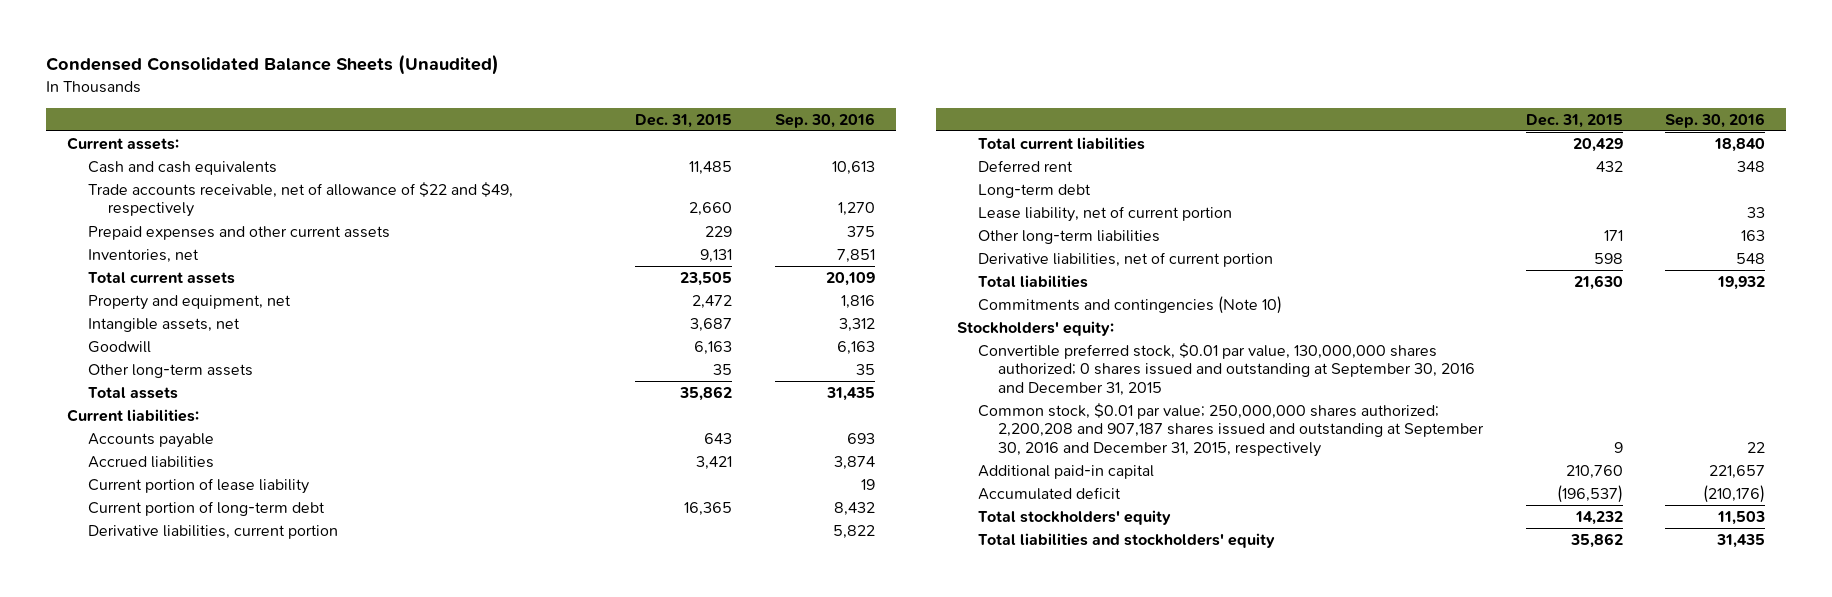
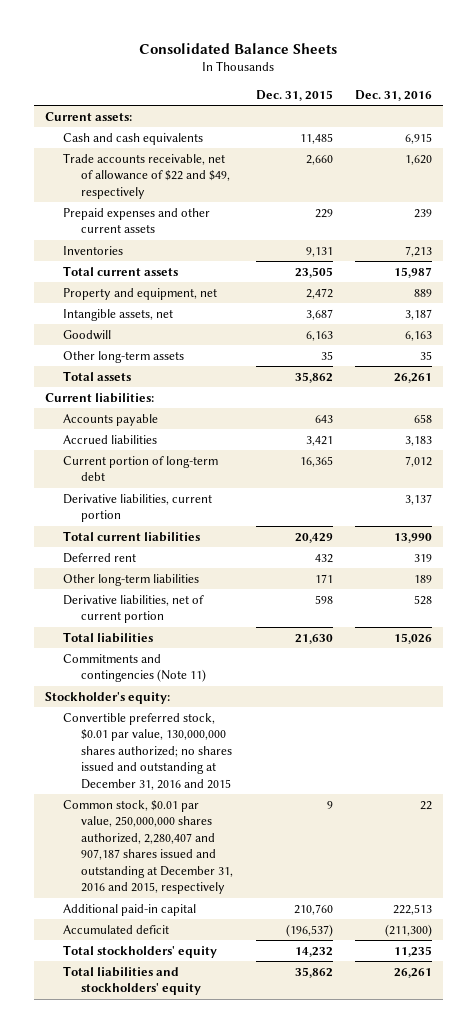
[45,54,499,76] Condensed Consolidated Balance Sheets (Unaudited) -> [139,42,338,54] Consolidated Balance Sheets
[775,112,876,128] Sep. 30, 2016 -> none
none -> [354,89,432,101] Dec. 31, 2016
[87,248,199,263] Inventories, net -> [63,245,124,255] Inventories
[87,477,309,494] Current portion of lease liability -> none
[977,183,1091,198] Long-term debt -> none
[977,205,1232,222] Lease liability, net of current portion -> none
[977,295,1282,314] Commitments and contingencies (Note 10) -> [63,653,207,683] Commitments and contingencies (Note 11)
[957,320,1115,336] Stockholders' equity: -> [44,691,170,704] Stockholder's equity:
[977,342,1475,396] Convertible preferred stock, $0.01 par value, 130,000,000 shares authorized; 0 shares issued and outstanding at September 30, 2016 and December 31, 2015 -> [63,712,233,790] Convertible preferred stock, $0.01 par value, 130,000,000 shares authorized; no shares issued and outstanding at December 31, 2016 and 2015
[977,402,1484,457] Common stock, $0.01 par value; 250,000,000 shares authorized; 2,200,208 and 907,187 shares issued and outstanding at September 30, 2016 and December 31, 2015, respectively -> [63,799,234,895] Common stock, $0.01 par value, 250,000,000 shares authorized, 2,280,407 and 907,187 shares issued and outstanding at December 31, 2016 and 2015, respectively

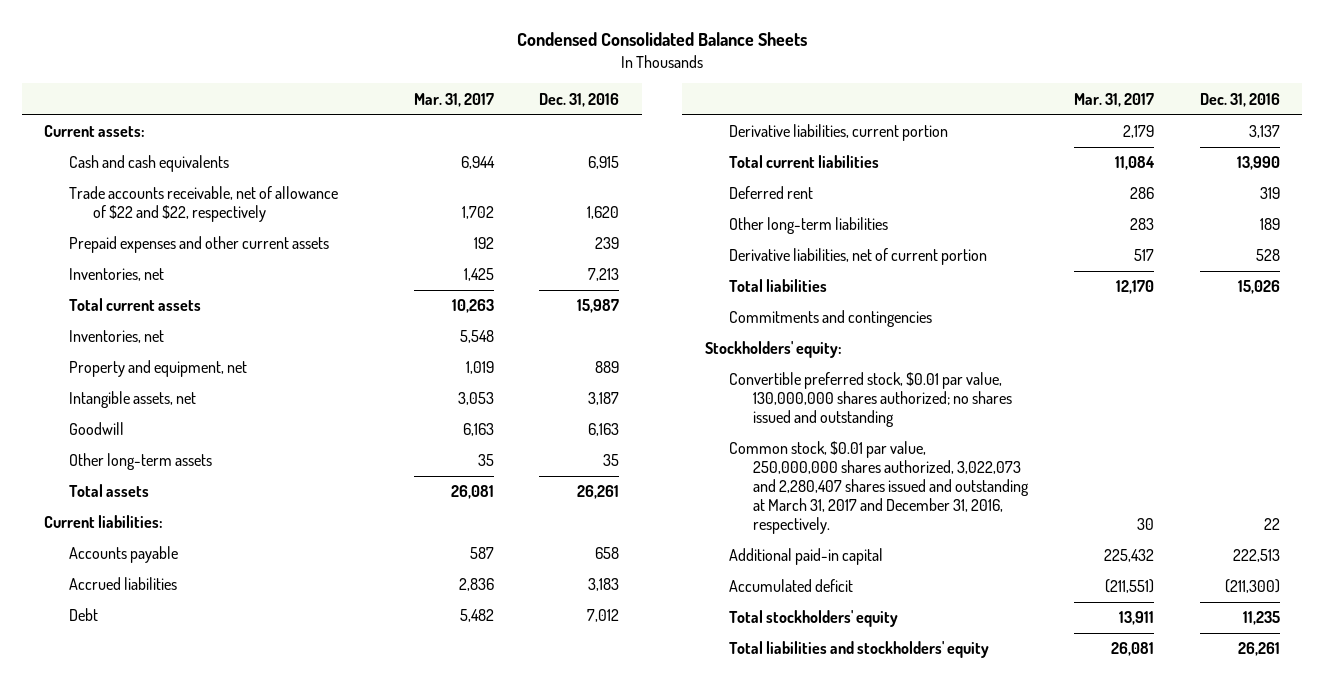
[139,42,338,54] Consolidated Balance Sheets -> [517,32,808,47] Condensed Consolidated Balance Sheets
[255,89,333,101] Dec. 31, 2015 -> none
none -> [413,92,494,107] Mar. 31, 2017
[63,152,231,199] Trade accounts receivable, net of allowance of $22 and $49, respectively -> [68,186,338,223] Trade accounts receivable, net of allowance of $22 and $22, respectively
[63,245,124,255] Inventories -> [68,268,164,282] Inventories, net
none -> [68,330,164,344] Inventories, net
[63,455,219,482] Current portion of long-term debt -> [68,608,98,622] Debt
[63,653,207,683] Commitments and contingencies (Note 11) -> [729,310,933,328] Commitments and contingencies
[44,691,170,704] Stockholder's equity: -> [704,341,842,359] Stockholders' equity:
[63,712,233,790] Convertible preferred stock, $0.01 par value, 130,000,000 shares authorized; no shares issued and outstanding at December 31, 2016 and 2015 -> [729,372,1013,428] Convertible preferred stock, $0.01 par value, 130,000,000 shares authorized; no shares issued and outstanding
[63,799,234,895] Common stock, $0.01 par value, 250,000,000 shares authorized, 2,280,407 and 907,187 shares issued and outstanding at December 31, 2016 and 2015, respectively -> [729,441,1030,535] Common stock, $0.01 par value, 250,000,000 shares authorized, 3,022,073 and 2,280,407 shares issued and outstanding at March 31, 2017 and December 31, 2016, respectively.

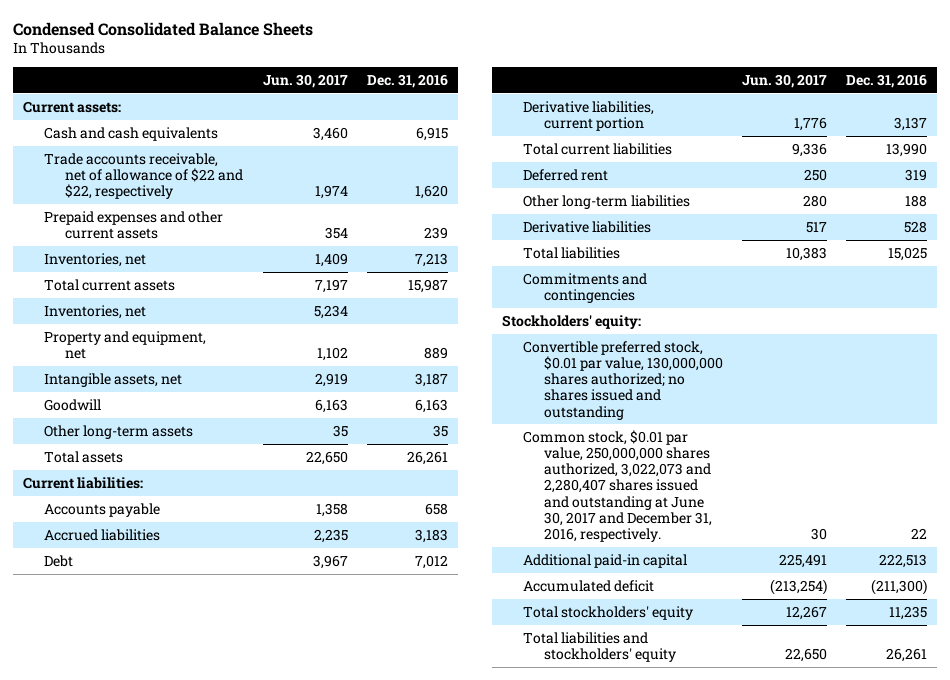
[413,92,494,107] Mar. 31, 2017 -> none
none -> [263,73,349,88] Jun. 30, 2017
[1259,218,1280,231] 189 -> [905,194,928,207] 188
[729,248,988,266] Derivative liabilities, net of current portion -> [522,220,651,233] Derivative liabilities
[1237,280,1280,295] 15,026 -> [888,246,928,261] 15,025
[729,441,1030,535] Common stock, $0.01 par value, 250,000,000 shares authorized, 3,022,073 and 2,280,407 shares issued and outstanding at March 31, 2017 and December 31, 2016, respectively. -> [522,429,712,542] Common stock, $0.01 par value, 250,000,000 shares authorized, 3,022,073 and 2,280,407 shares issued and outstanding at June 30, 2017 and December 31, 2016, respectively.

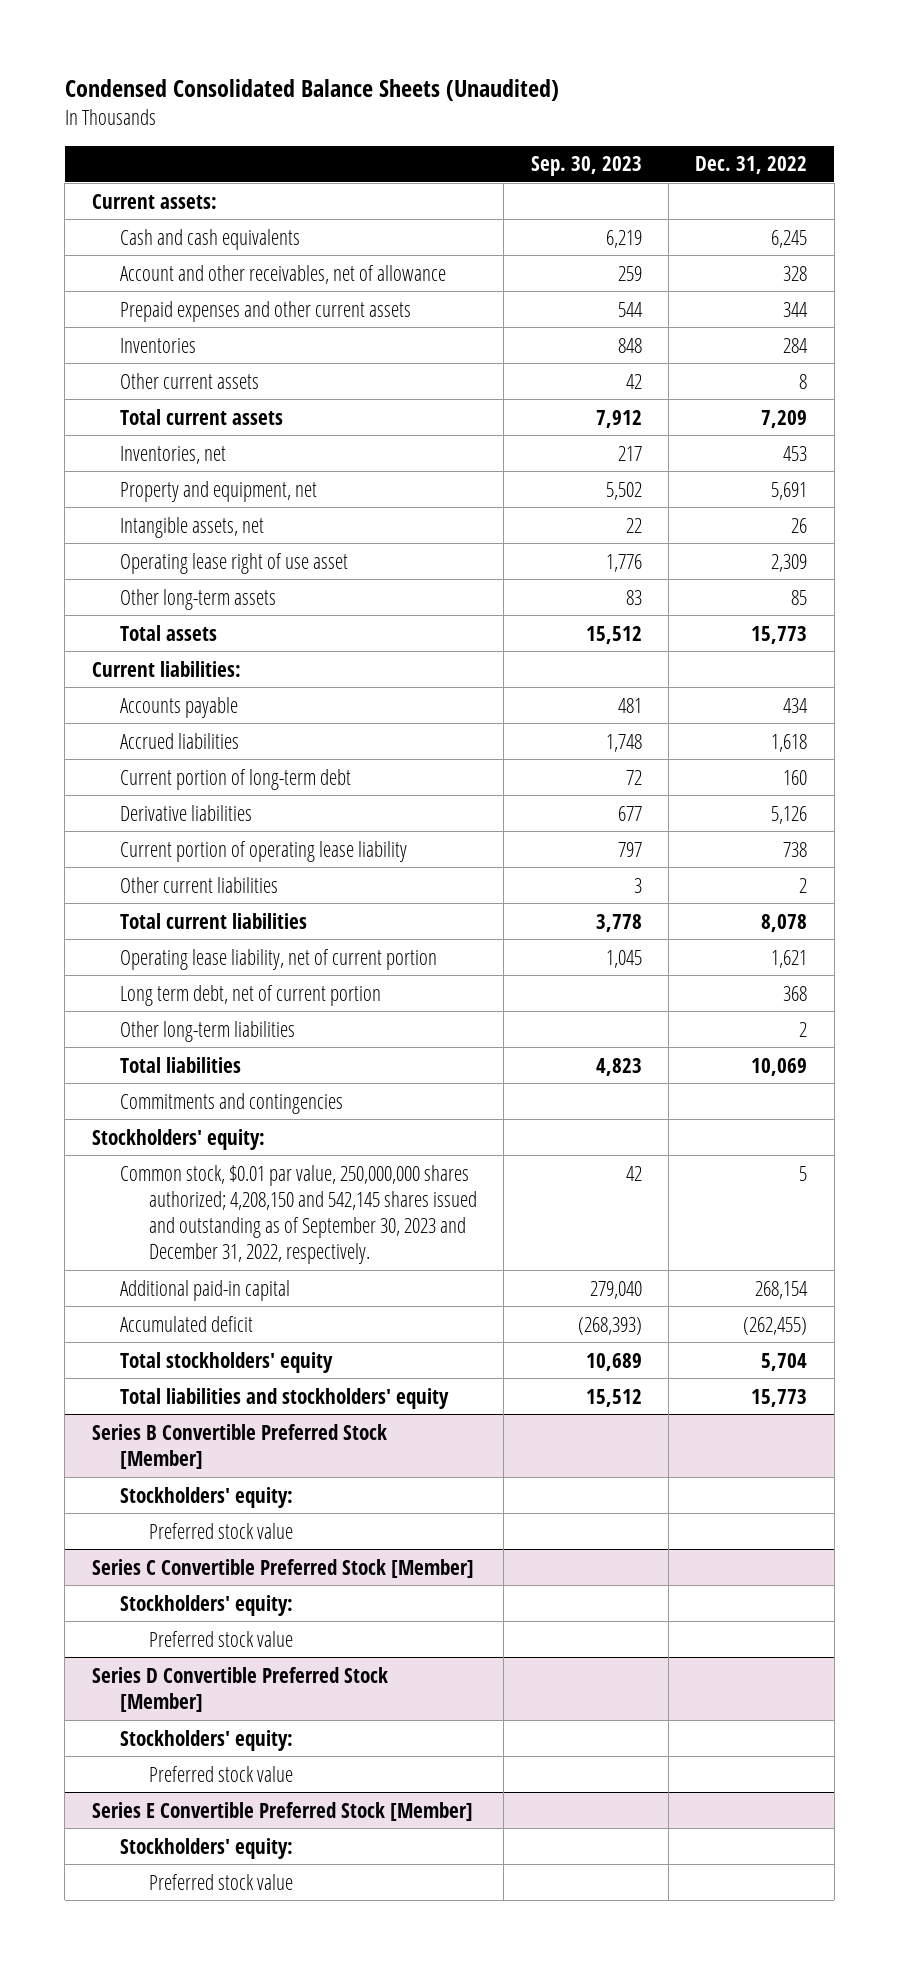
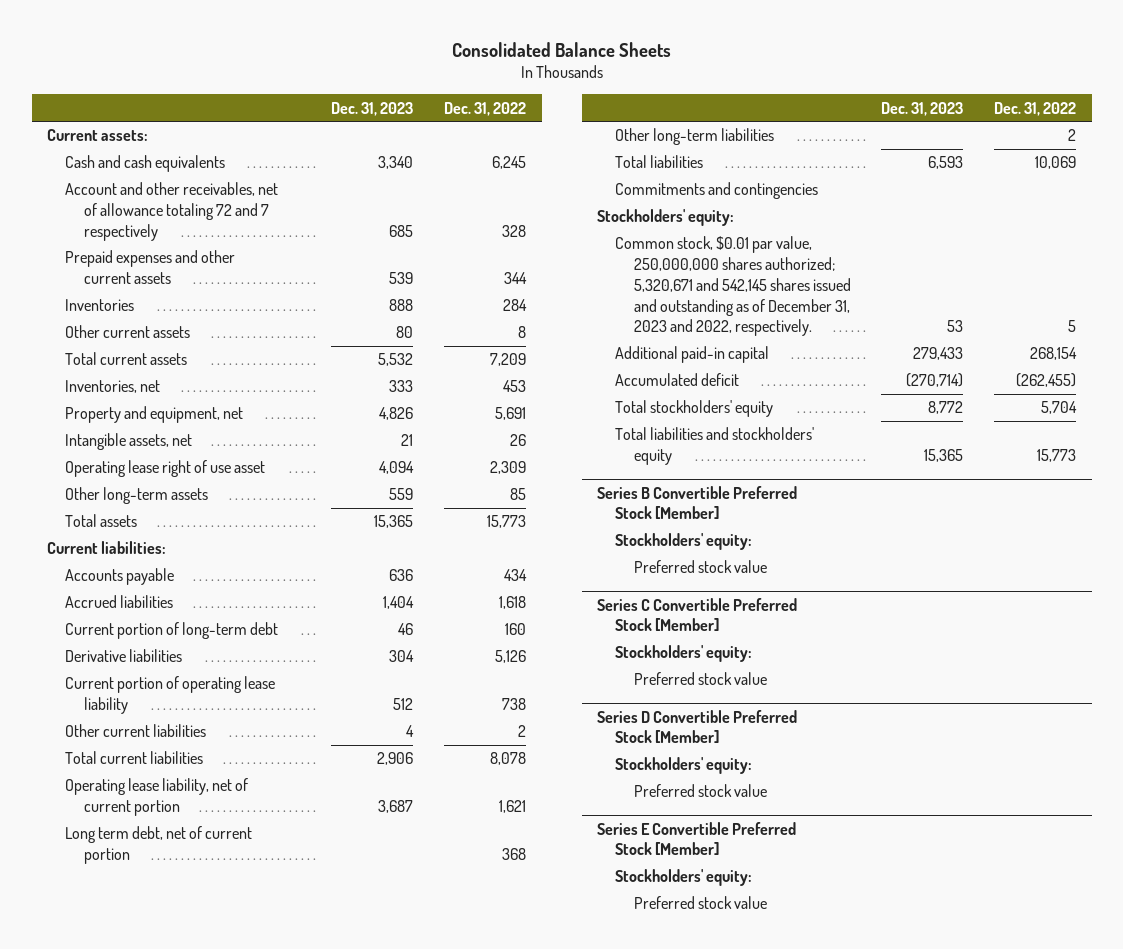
[64,78,559,101] Condensed Consolidated Balance Sheets (Unaudited) -> [451,41,671,57] Consolidated Balance Sheets
[530,156,642,177] Sep. 30, 2023 -> none
none -> [331,101,414,116] Dec. 31, 2023
[120,264,447,284] Account and other receivables, net of allowance -> [65,182,279,241] Account and other receivables, net of allowance totaling 72 and 7 respectively
[120,1164,477,1265] Common stock, $0.01 par value, 250,000,000 shares authorized; 4,208,150 and 542,145 shares issued and outstanding as of September 30, 2023 and December 31, 2022, respectively. -> [615,236,851,337] Common stock, $0.01 par value, 250,000,000 shares authorized; 5,320,671 and 542,145 shares issued and outstanding as of December 31, 2023 and 2022, respectively.

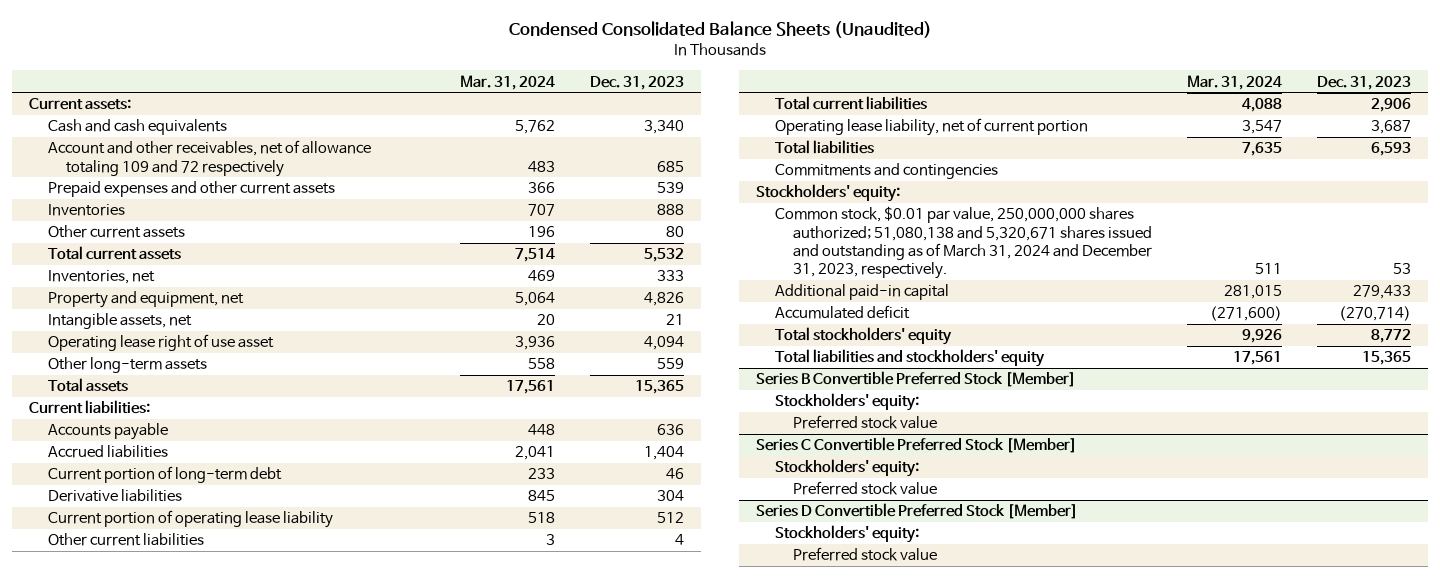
[451,41,671,57] Consolidated Balance Sheets -> [509,21,933,39] Condensed Consolidated Balance Sheets (Unaudited)
[444,101,527,116] Dec. 31, 2022 -> none
none -> [460,74,556,90] Mar. 31, 2024
[65,182,279,241] Account and other receivables, net of allowance totaling 72 and 7 respectively -> [47,140,371,177] Account and other receivables, net of allowance totaling 109 and 72 respectively
[65,826,253,865] Long term debt, net of current portion -> none
[615,128,775,146] Other long-term liabilities -> none
[615,236,851,337] Common stock, $0.01 par value, 250,000,000 shares authorized; 5,320,671 and 542,145 shares issued and outstanding as of December 31, 2023 and 2022, respectively. -> [774,206,1153,280] Common stock, $0.01 par value, 250,000,000 shares authorized; 51,080,138 and 5,320,671 shares issued and outstanding as of March 31, 2024 and December 31, 2023, respectively.
[597,821,797,856] Series E Convertible Preferred Stock [Member] -> none
[615,869,753,887] Stockholders' equity: -> none
[633,896,767,910] Preferred stock value -> none

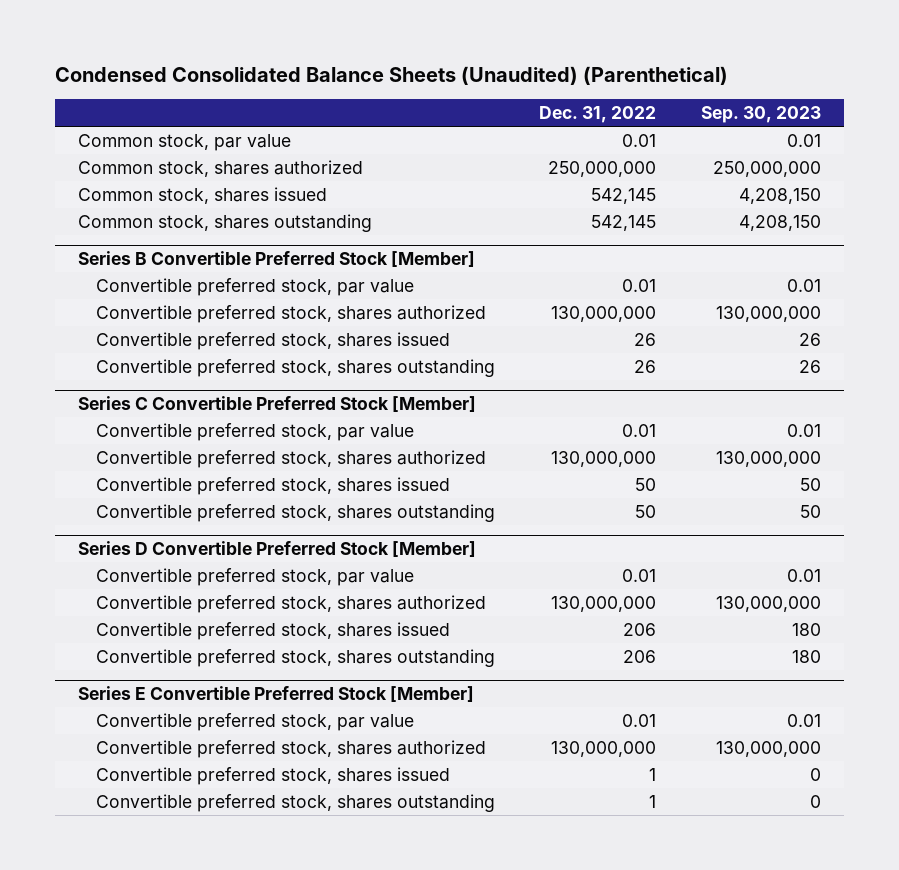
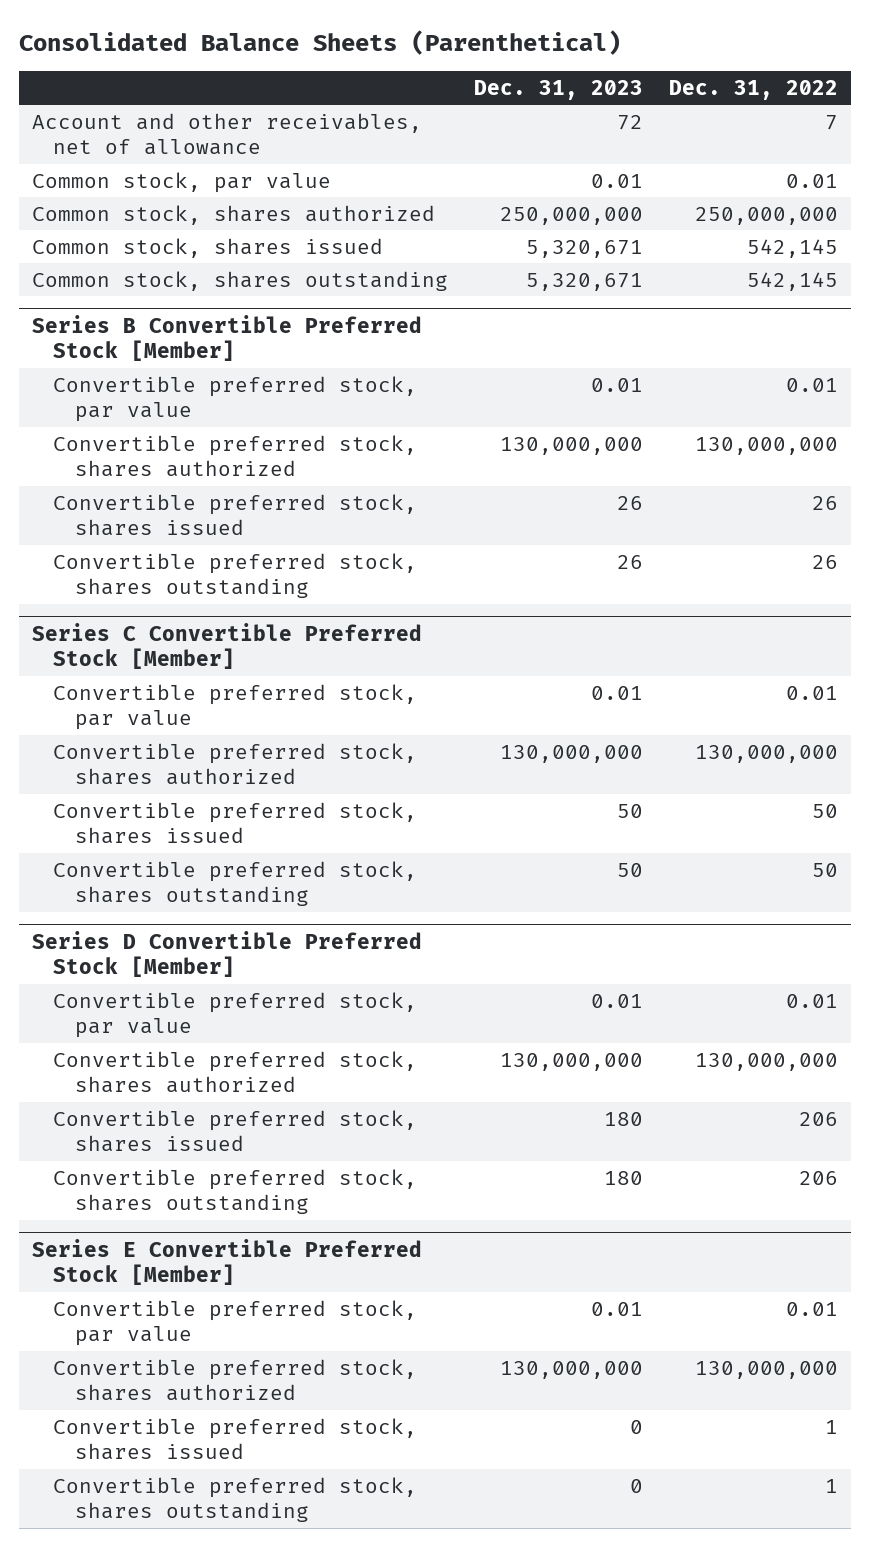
[55,66,729,86] Condensed Consolidated Balance Sheets (Unaudited) (Parenthetical) -> [18,29,621,55] Consolidated Balance Sheets (Parenthetical)
[701,106,822,124] Sep. 30, 2023 -> none
none -> [474,79,644,100] Dec. 31, 2023
none -> [32,112,423,156] Account and other receivables, net of allowance

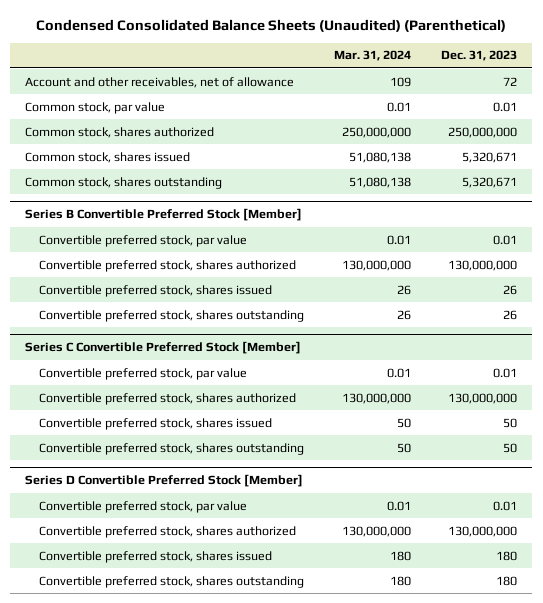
[18,29,621,55] Consolidated Balance Sheets (Parenthetical) -> [36,19,507,33] Condensed Consolidated Balance Sheets (Unaudited) (Parenthetical)
[669,79,839,100] Dec. 31, 2022 -> none
none -> [334,50,412,62] Mar. 31, 2024
[32,1238,423,1286] Series E Convertible Preferred Stock [Member] -> none
[53,1299,418,1347] Convertible preferred stock, par value -> none
[53,1358,418,1402] Convertible preferred stock, shares authorized -> none
[53,1417,418,1461] Convertible preferred stock, shares issued -> none
[53,1476,418,1523] Convertible preferred stock, shares outstanding -> none

